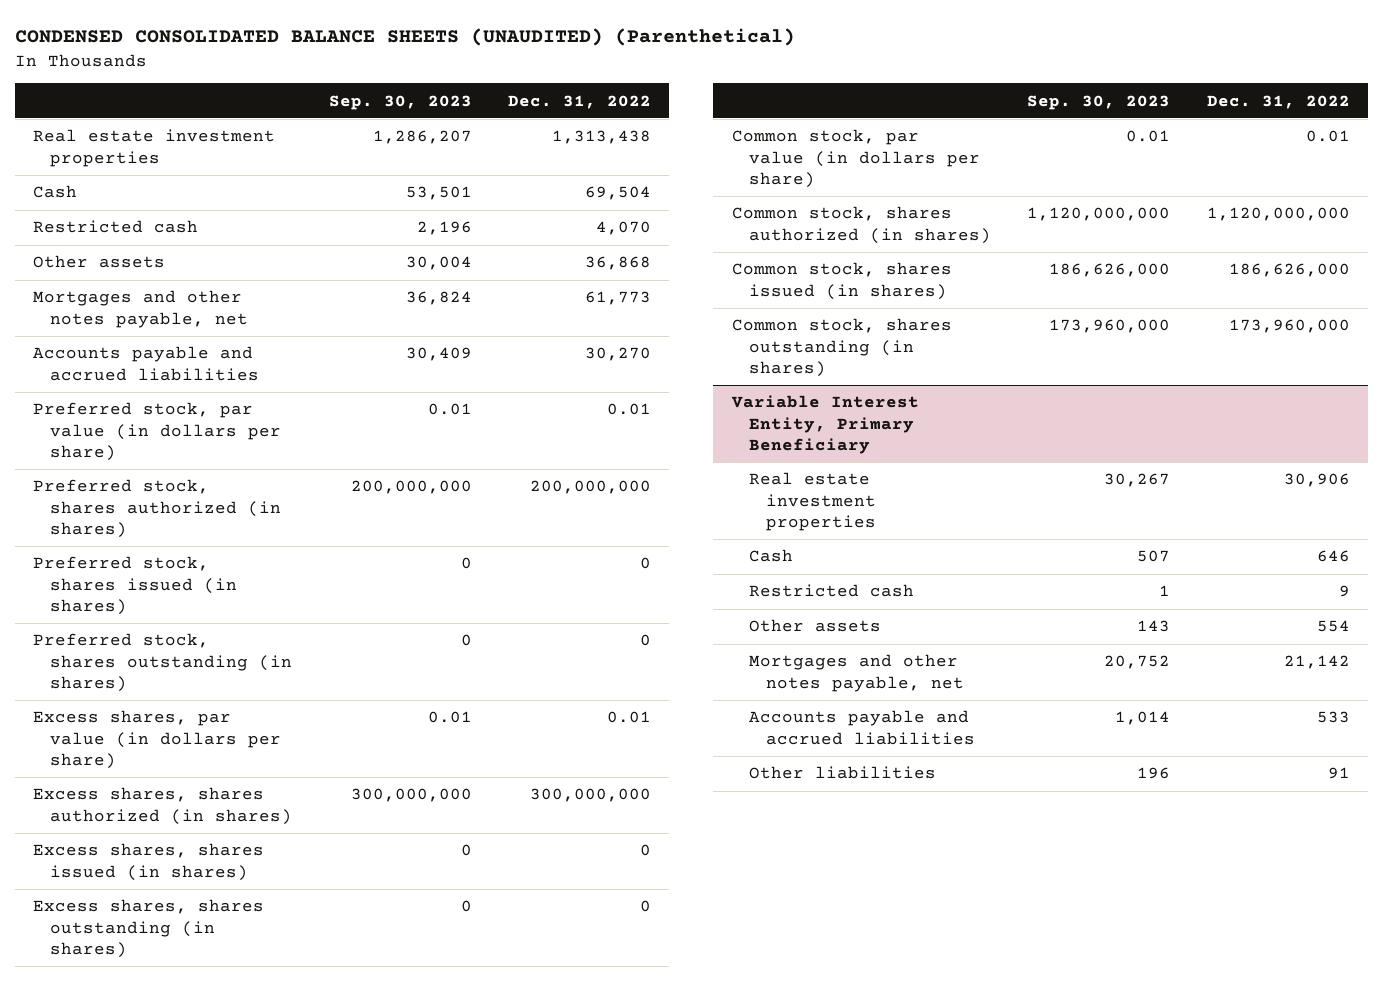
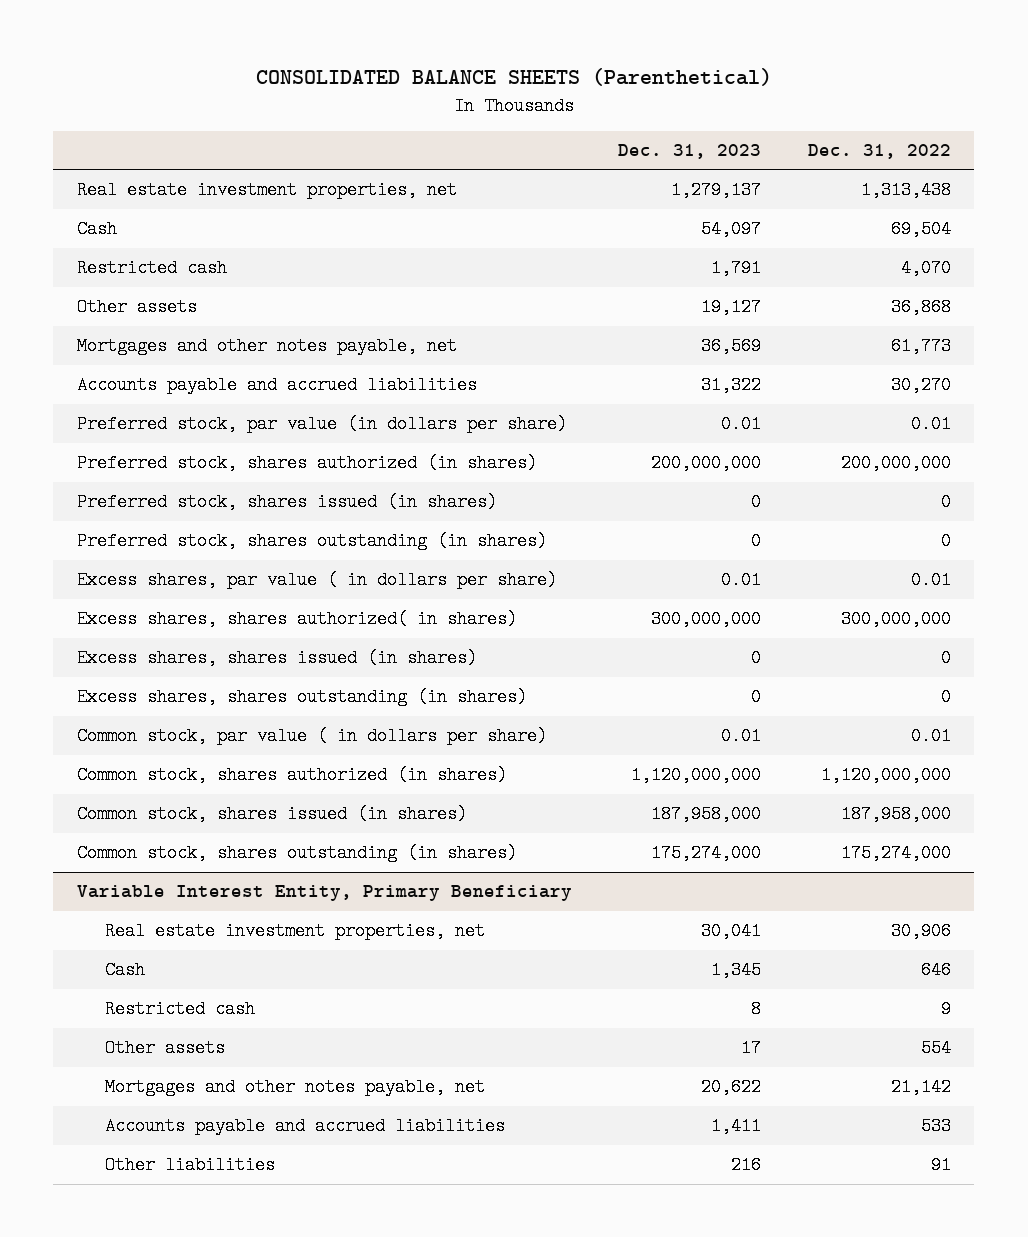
[14,27,795,46] CONDENSED CONSOLIDATED BALANCE SHEETS (UNAUDITED) (Parenthetical) -> [255,68,772,87] CONSOLIDATED BALANCE SHEETS (Parenthetical)
[328,94,472,110] Sep. 30, 2023 -> none
none -> [618,144,762,160] Dec. 31, 2023
[32,129,275,167] Real estate investment properties -> [76,181,457,200] Real estate investment properties, net
[32,710,282,769] Excess shares, par value (in dollars per share) -> [76,571,557,590] Excess shares, par value ( in dollars per share)
[32,787,293,825] Excess shares, shares authorized (in shares) -> [76,610,517,629] Excess shares, shares authorized( in shares)
[731,129,980,188] Common stock, par value (in dollars per share) -> [76,727,547,746] Common stock, par value ( in dollars per share)
[1228,263,1350,278] 186,626,000 -> [840,805,951,824] 187,958,000
[1228,319,1350,334] 173,960,000 -> [840,844,951,863] 175,274,000
[748,472,877,531] Real estate investment properties -> [104,922,485,941] Real estate investment properties, net

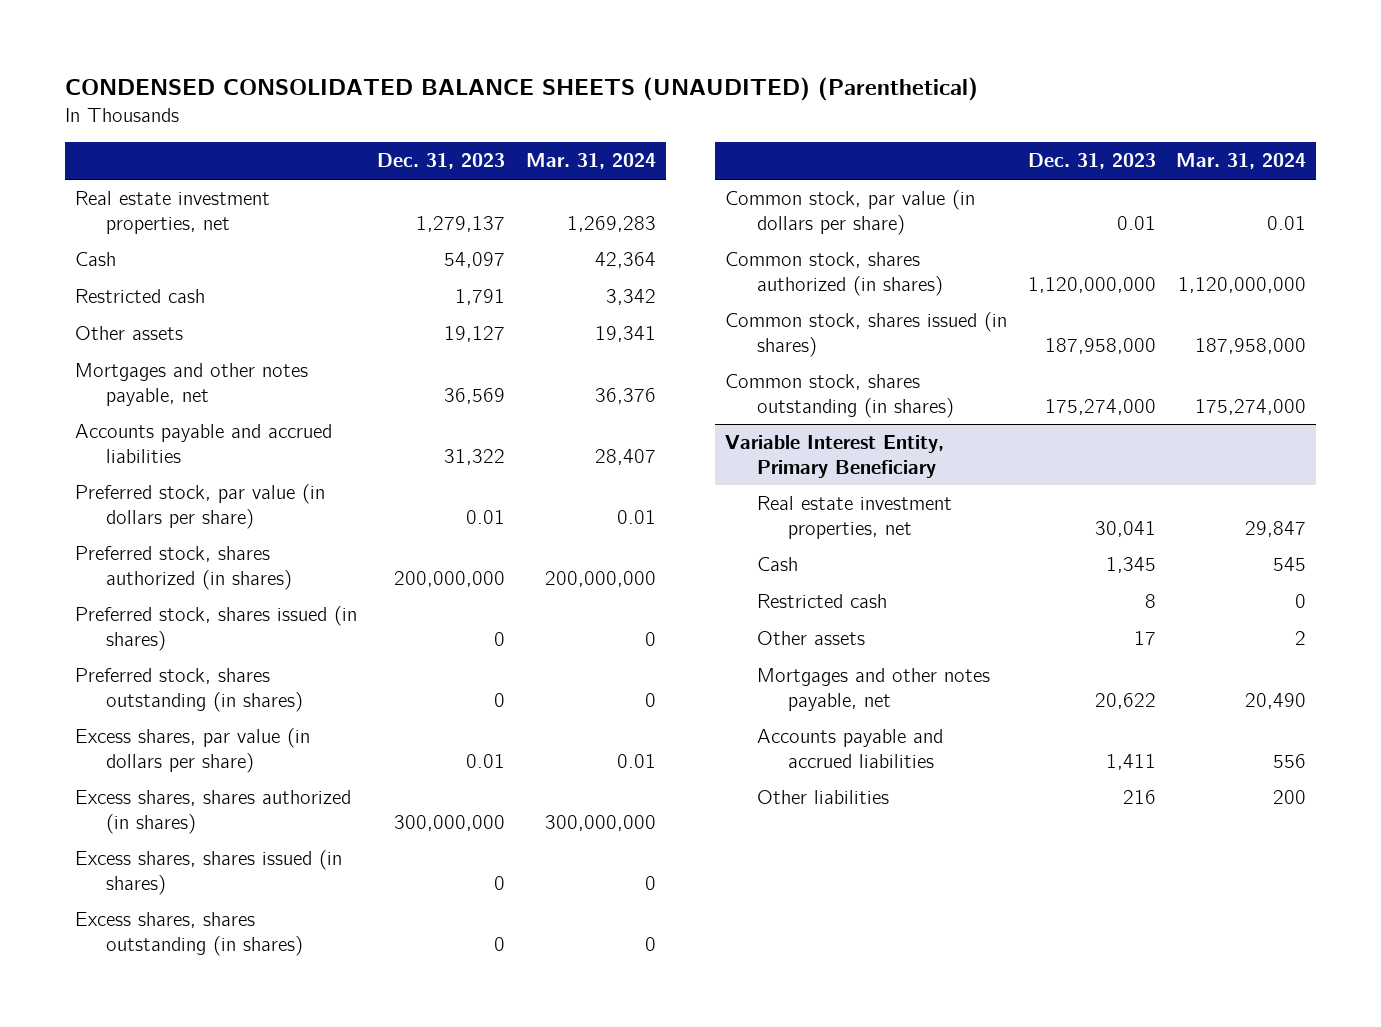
[255,68,772,87] CONSOLIDATED BALANCE SHEETS (Parenthetical) -> [64,77,978,102] CONDENSED CONSOLIDATED BALANCE SHEETS (UNAUDITED) (Parenthetical)
[807,144,951,160] Dec. 31, 2022 -> none
none -> [525,153,656,170] Mar. 31, 2024
[76,571,557,590] Excess shares, par value ( in dollars per share) -> [74,728,310,773] Excess shares, par value (in dollars per share)
[76,610,517,629] Excess shares, shares authorized( in shares) -> [74,790,351,834] Excess shares, shares authorized (in shares)
[76,727,547,746] Common stock, par value ( in dollars per share) -> [725,190,976,235] Common stock, par value (in dollars per share)

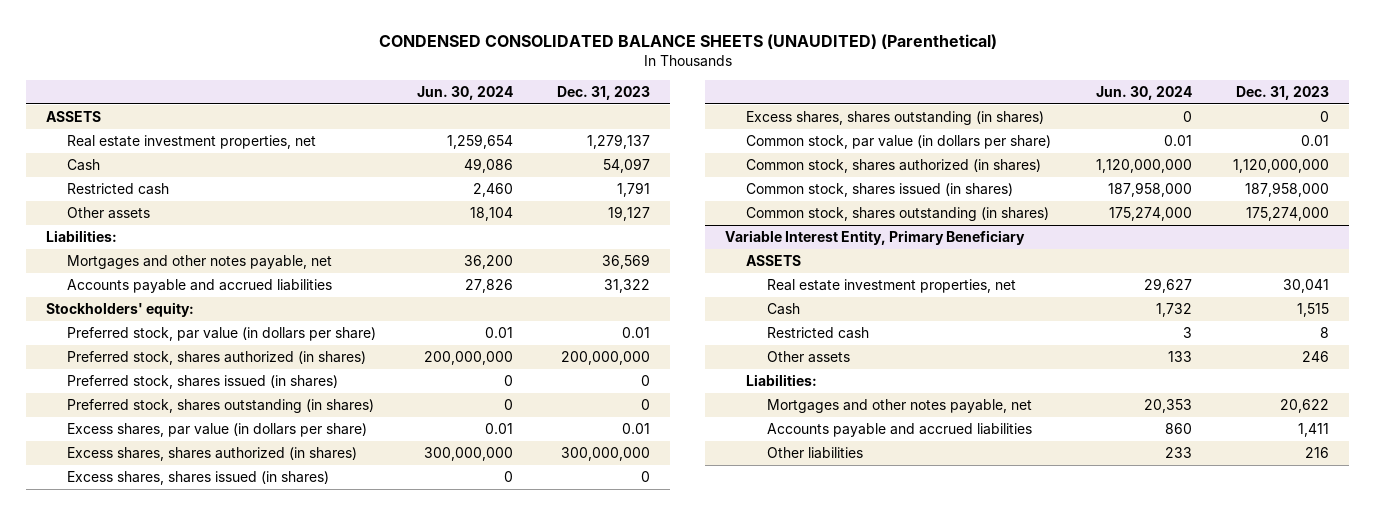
[525,153,656,170] Mar. 31, 2024 -> none
none -> [416,85,513,100] Jun. 30, 2024
none -> [46,111,102,123] ASSETS
none -> [46,230,118,243] Liabilities:
none -> [46,302,195,318] Stockholders' equity:
none -> [746,255,802,267] ASSETS
[1105,557,1156,574] 1,345 -> [1296,303,1329,318] 1,515
[1133,631,1156,646] 17 -> [1301,351,1329,363] 246
none -> [746,374,818,387] Liabilities:

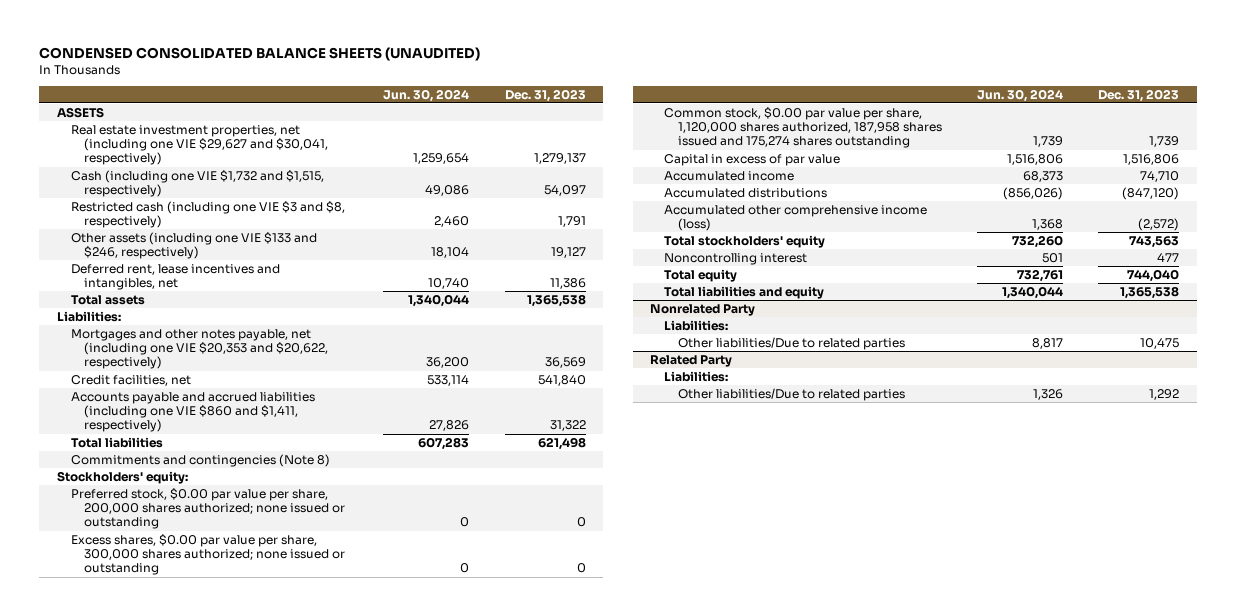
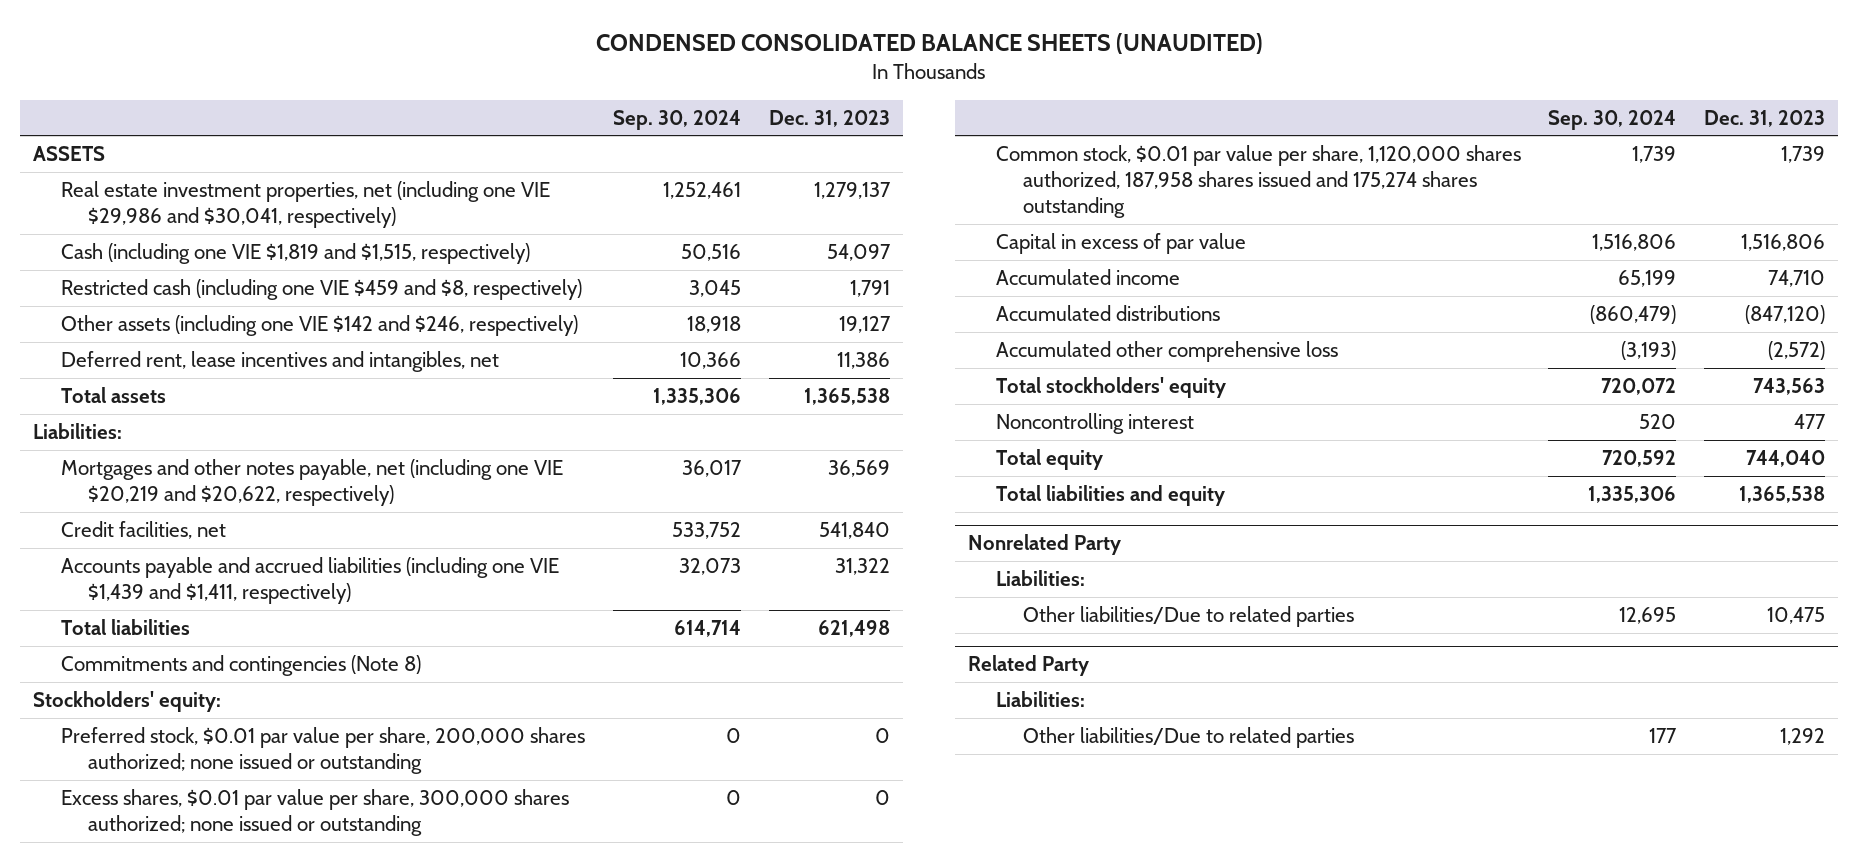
[383,88,470,102] Jun. 30, 2024 -> none
none -> [613,109,742,130] Sep. 30, 2024
[70,124,329,166] Real estate investment properties, net (including one VIE $29,627 and $30,041, respectively) -> [60,181,550,229] Real estate investment properties, net (including one VIE $29,986 and $30,041, respectively)
[70,169,324,198] Cash (including one VIE $1,732 and $1,515, respectively) -> [60,243,530,265] Cash (including one VIE $1,819 and $1,515, respectively)
[70,200,345,229] Restricted cash (including one VIE $3 and $8, respectively) -> [60,279,582,301] Restricted cash (including one VIE $459 and $8, respectively)
[70,231,317,260] Other assets (including one VIE $133 and $246, respectively) -> [60,315,578,337] Other assets (including one VIE $142 and $246, respectively)
[70,328,329,370] Mortgages and other notes payable, net (including one VIE $20,353 and $20,622, respectively) -> [60,459,563,507] Mortgages and other notes payable, net (including one VIE $20,219 and $20,622, respectively)
[70,391,315,433] Accounts payable and accrued liabilities (including one VIE $860 and $1,411, respectively) -> [60,557,559,605] Accounts payable and accrued liabilities (including one VIE $1,439 and $1,411, respectively)
[70,487,346,530] Preferred stock, $0.00 par value per share, 200,000 shares authorized; none issued or outstanding -> [60,727,585,775] Preferred stock, $0.01 par value per share, 200,000 shares authorized; none issued or outstanding
[70,533,346,576] Excess shares, $0.00 par value per share, 300,000 shares authorized; none issued or outstanding -> [60,789,569,837] Excess shares, $0.01 par value per share, 300,000 shares authorized; none issued or outstanding
[664,106,942,149] Common stock, $0.00 par value per share, 1,120,000 shares authorized, 187,958 shares issued and 175,274 shares outstanding -> [995,145,1521,219] Common stock, $0.01 par value per share, 1,120,000 shares authorized, 187,958 shares issued and 175,274 shares outstanding
[664,204,928,232] Accumulated other comprehensive income (loss) -> [995,341,1338,363] Accumulated other comprehensive loss

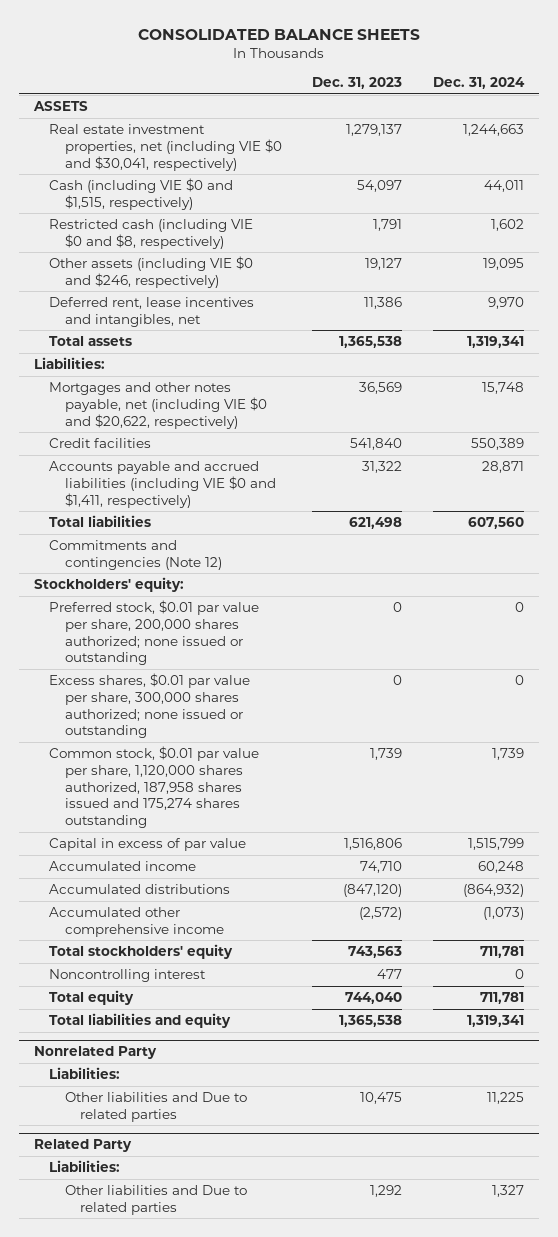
[596,33,1264,55] CONDENSED CONSOLIDATED BALANCE SHEETS (UNAUDITED) -> [137,28,420,40] CONSOLIDATED BALANCE SHEETS
[613,109,742,130] Sep. 30, 2024 -> none
none -> [433,77,526,90] Dec. 31, 2024
[60,181,550,229] Real estate investment properties, net (including one VIE $29,986 and $30,041, respectively) -> [49,124,282,171] Real estate investment properties, net (including VIE $0 and $30,041, respectively)
[60,243,530,265] Cash (including one VIE $1,819 and $1,515, respectively) -> [49,178,234,210] Cash (including VIE $0 and $1,515, respectively)
[60,279,582,301] Restricted cash (including one VIE $459 and $8, respectively) -> [49,219,254,249] Restricted cash (including VIE $0 and $8, respectively)
[60,315,578,337] Other assets (including one VIE $142 and $246, respectively) -> [49,256,254,288] Other assets (including VIE $0 and $246, respectively)
[60,459,563,507] Mortgages and other notes payable, net (including one VIE $20,219 and $20,622, respectively) -> [49,382,267,429] Mortgages and other notes payable, net (including VIE $0 and $20,622, respectively)
[60,521,226,540] Credit facilities, net -> [49,438,152,449] Credit facilities
[60,557,559,605] Accounts payable and accrued liabilities (including one VIE $1,439 and $1,411, respectively) -> [49,461,276,508] Accounts payable and accrued liabilities (including VIE $0 and $1,411, respectively)
[60,655,421,677] Commitments and contingencies (Note 8) -> [49,540,222,570] Commitments and contingencies (Note 12)
[995,341,1338,363] Accumulated other comprehensive loss -> [49,907,224,937] Accumulated other comprehensive income
[1022,606,1354,628] Other liabilities/Due to related parties -> [64,1092,247,1122] Other liabilities and Due to related parties
[1022,727,1354,749] Other liabilities/Due to related parties -> [64,1185,247,1215] Other liabilities and Due to related parties

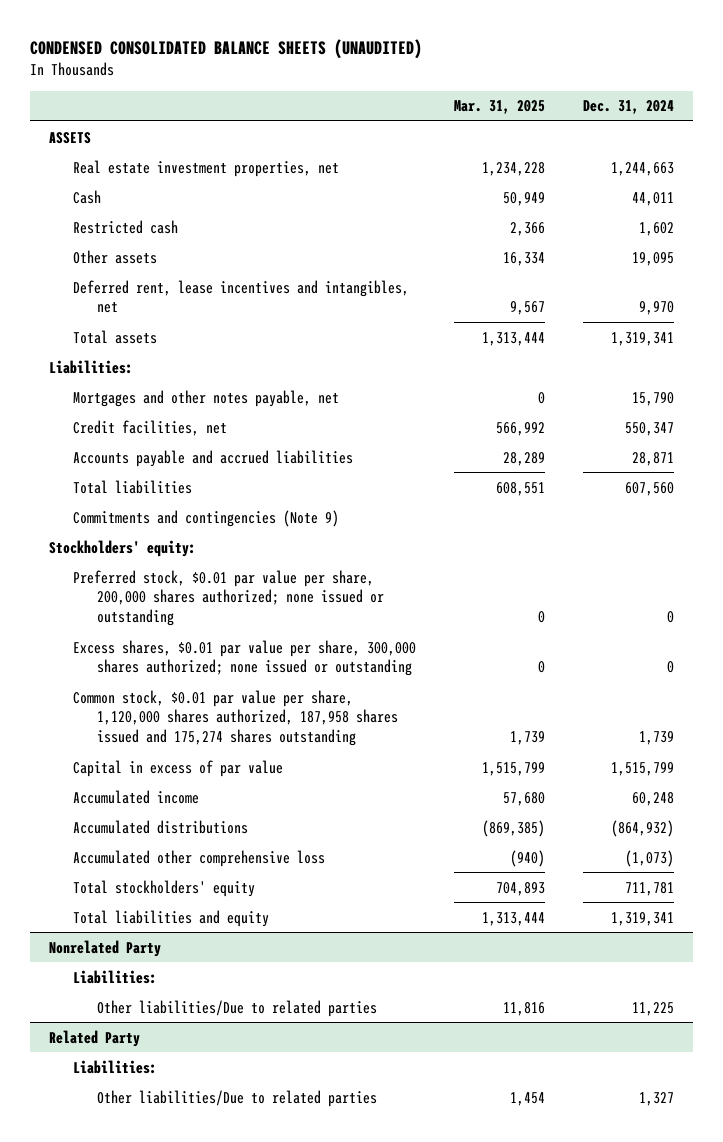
[137,28,420,40] CONSOLIDATED BALANCE SHEETS -> [29,38,422,59] CONDENSED CONSOLIDATED BALANCE SHEETS (UNAUDITED)
[312,77,403,90] Dec. 31, 2023 -> none
none -> [454,100,546,115] Mar. 31, 2025
[49,124,282,171] Real estate investment properties, net (including VIE $0 and $30,041, respectively) -> [73,159,340,177] Real estate investment properties, net
[49,178,234,210] Cash (including VIE $0 and $1,515, respectively) -> [73,189,102,204] Cash
[49,219,254,249] Restricted cash (including VIE $0 and $8, respectively) -> [73,219,179,234] Restricted cash
[49,256,254,288] Other assets (including VIE $0 and $246, respectively) -> [73,249,158,264] Other assets
[49,382,267,429] Mortgages and other notes payable, net (including VIE $0 and $20,622, respectively) -> [73,389,340,407] Mortgages and other notes payable, net
[482,382,525,395] 15,748 -> [632,391,675,406] 15,790
[49,438,152,449] Credit facilities -> [73,419,228,436] Credit facilities, net
[471,438,525,451] 550,389 -> [625,421,675,436] 550,347
[49,461,276,508] Accounts payable and accrued liabilities (including VIE $0 and $1,411, respectively) -> [73,449,354,467] Accounts payable and accrued liabilities
[49,540,222,570] Commitments and contingencies (Note 12) -> [73,509,340,527] Commitments and contingencies (Note 9)
[49,907,224,937] Accumulated other comprehensive income -> [73,849,326,867] Accumulated other comprehensive loss
[49,969,207,983] Noncontrolling interest -> none
[49,990,135,1006] Total equity -> none
[64,1092,247,1122] Other liabilities and Due to related parties -> [97,999,378,1017] Other liabilities/Due to related parties
[64,1185,247,1215] Other liabilities and Due to related parties -> [97,1089,378,1107] Other liabilities/Due to related parties

